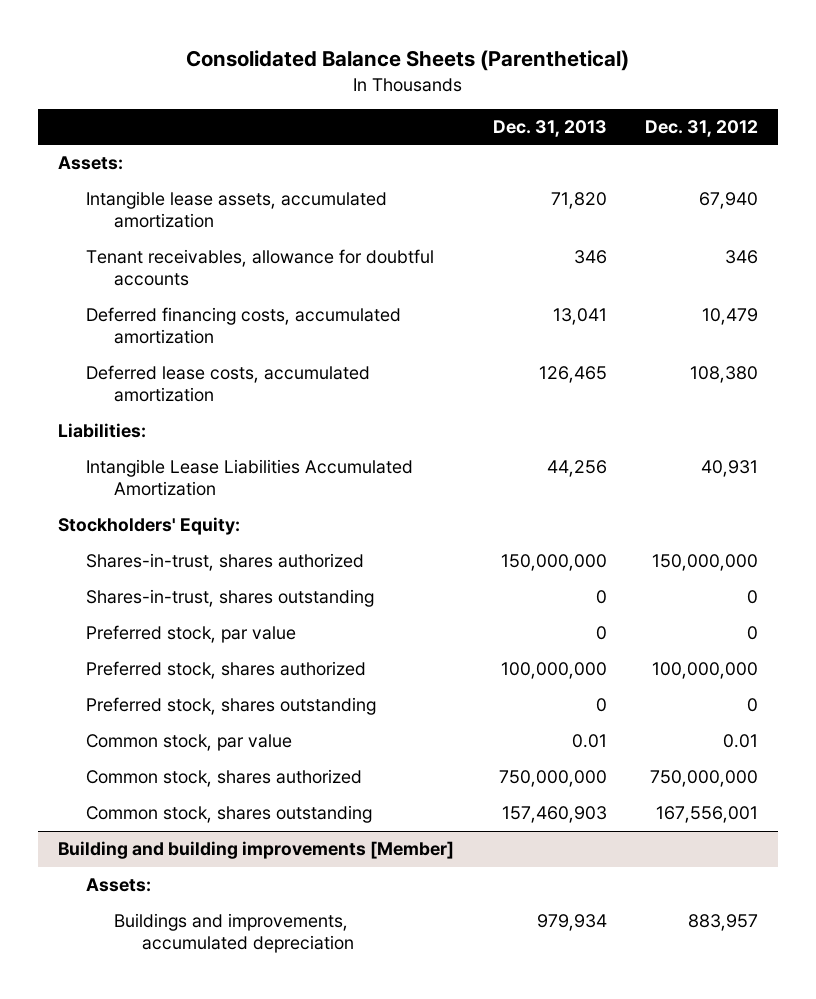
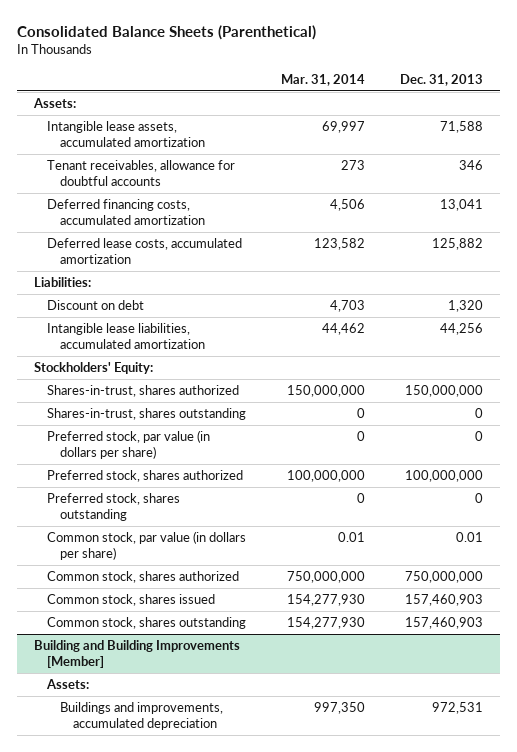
[645,119,759,137] Dec. 31, 2012 -> none
none -> [280,73,365,86] Mar. 31, 2014
[550,192,607,210] 71,820 -> [439,121,483,134] 71,588
[538,366,607,384] 126,465 -> [431,238,483,251] 125,882
none -> [46,300,144,311] Discount on debt
[85,459,413,497] Intangible Lease Liabilities Accumulated Amortization -> [46,323,205,349] Intangible lease liabilities, accumulated amortization
[85,625,296,644] Preferred stock, par value -> [46,430,210,459] Preferred stock, par value (in dollars per share)
[85,734,292,752] Common stock, par value -> [46,531,246,560] Common stock, par value (in dollars per share)
none -> [46,594,215,607] Common stock, shares issued
[57,841,454,860] Building and building improvements [Member] -> [34,640,241,668] Building and Building Improvements [Member]
[536,914,607,932] 979,934 -> [431,702,483,715] 972,531

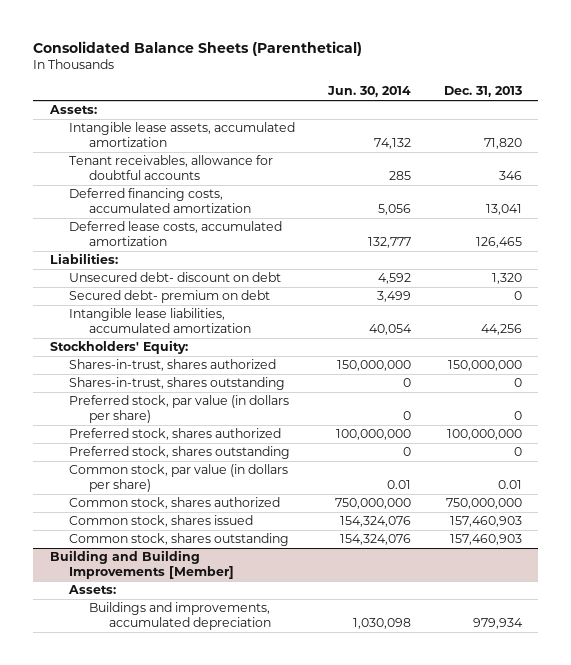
[280,73,365,86] Mar. 31, 2014 -> none
none -> [326,86,411,98] Jun. 30, 2014
[439,121,483,134] 71,588 -> [483,137,522,149] 71,820
[431,238,483,251] 125,882 -> [475,236,522,248] 126,465
[46,300,144,311] Discount on debt -> [69,272,282,283] Unsecured debt- discount on debt
none -> [69,290,271,304] Secured debt- premium on debt
[431,702,483,715] 972,531 -> [472,617,523,629] 979,934

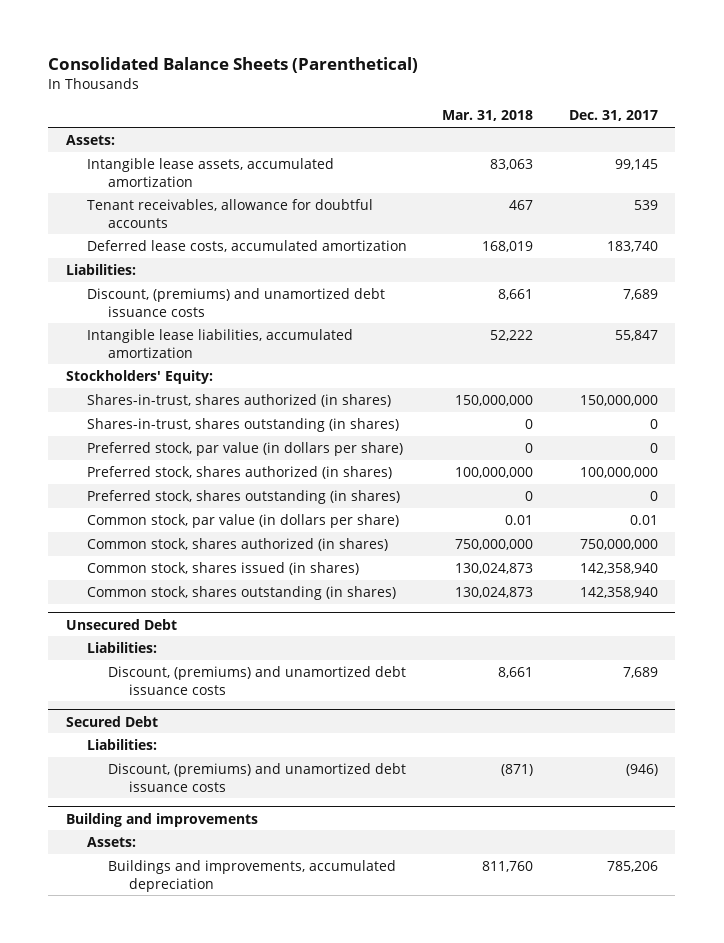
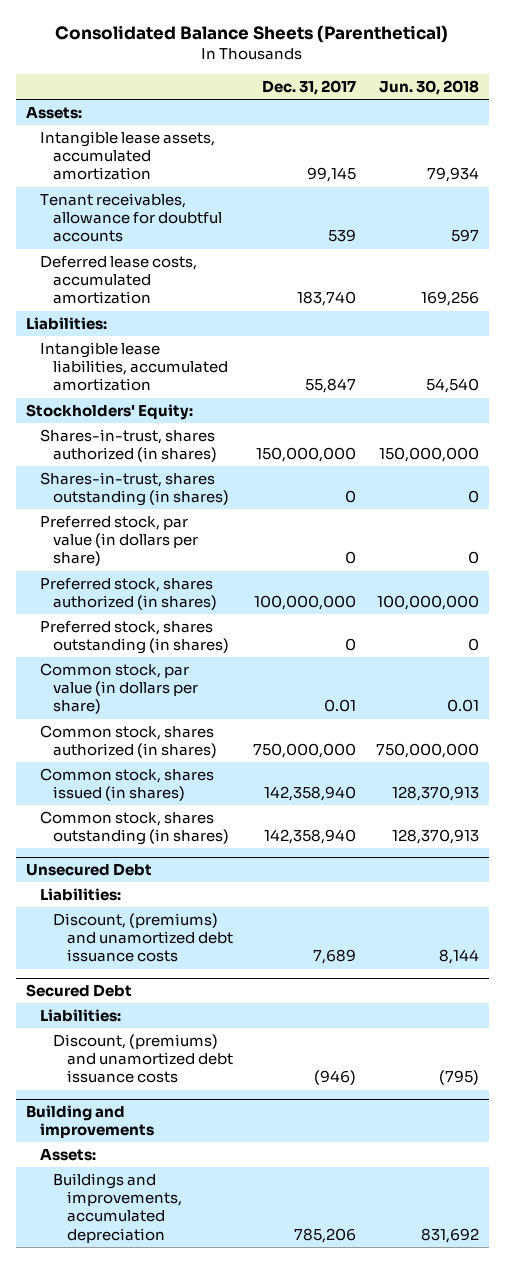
[442,110,534,122] Mar. 31, 2018 -> none
none -> [378,79,479,95] Jun. 30, 2018
[86,287,385,317] Discount, (premiums) and unamortized debt issuance costs -> none

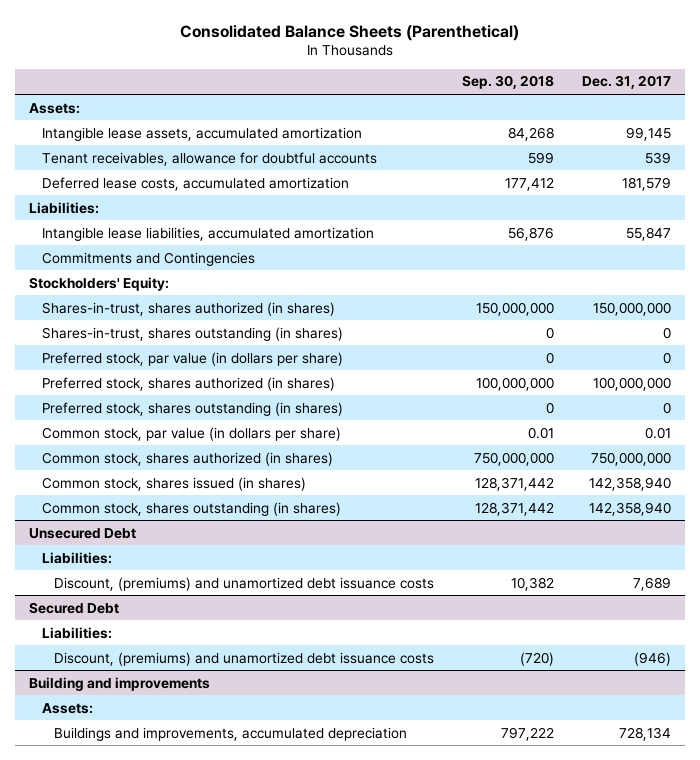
[378,79,479,95] Jun. 30, 2018 -> none
none -> [462,75,555,90] Sep. 30, 2018
[296,291,356,307] 183,740 -> [622,176,672,191] 181,579
none -> [41,251,255,266] Commitments and Contingencies
[293,1227,356,1243] 785,206 -> [619,726,672,741] 728,134

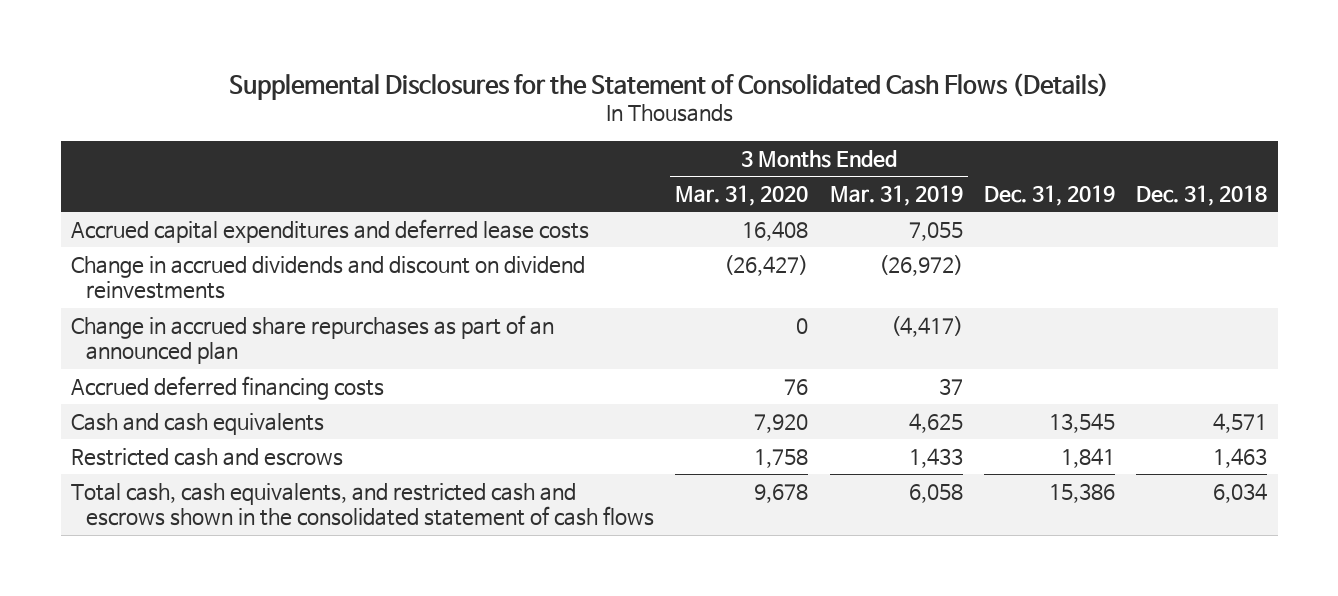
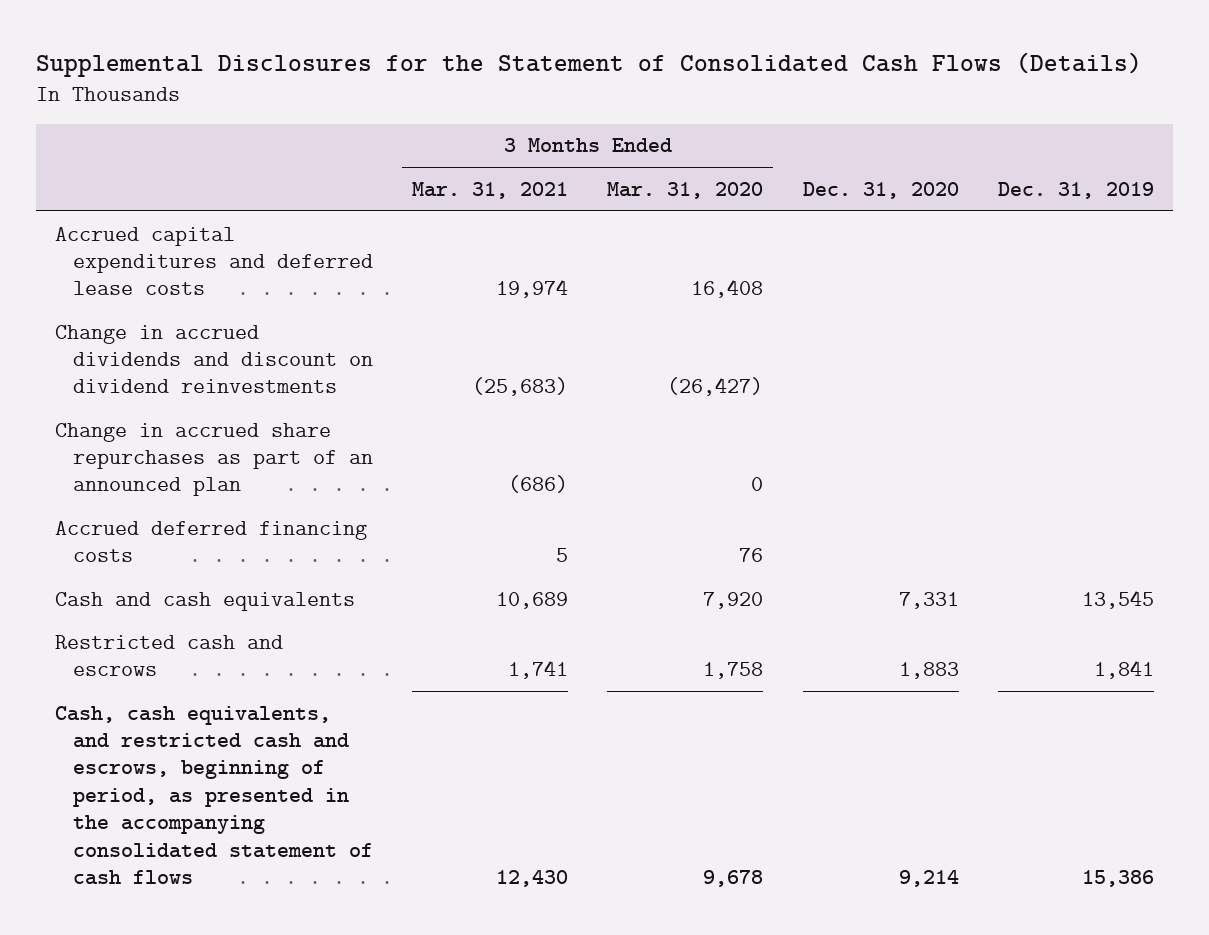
[829,185,963,207] Mar. 31, 2019 -> none
[1135,185,1267,207] Dec. 31, 2018 -> none
none -> [412,181,569,199] Mar. 31, 2021
none -> [802,181,959,199] Dec. 31, 2020
[71,483,655,527] Total cash, cash equivalents, and restricted cash and escrows shown in the consolidated statement of cash flows -> [55,705,373,886] Cash, cash equivalents, and restricted cash and escrows, beginning of period, as presented in the accompanying consolidated statement of cash flows

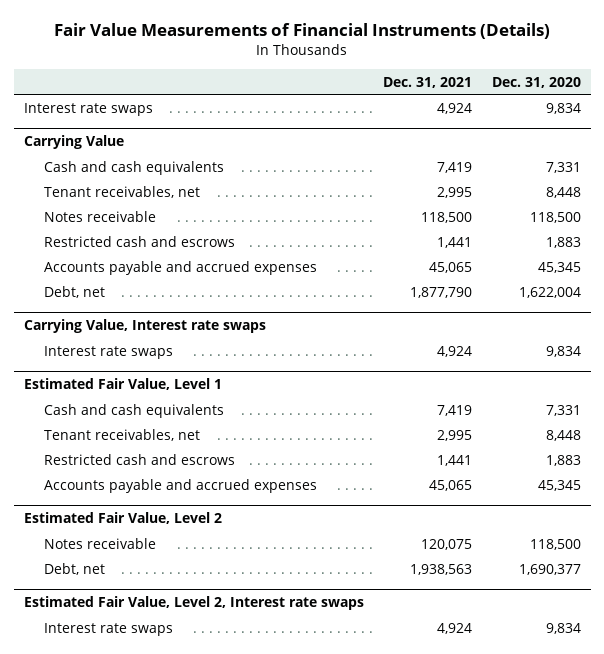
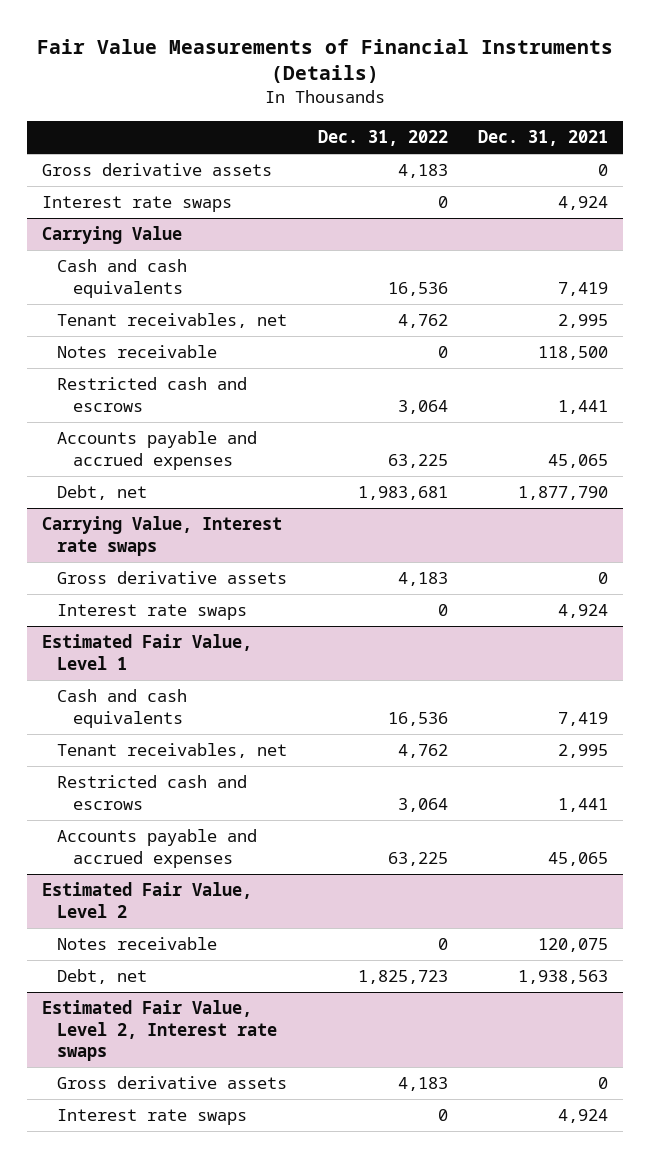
[491,76,581,88] Dec. 31, 2020 -> none
none -> [317,130,448,147] Dec. 31, 2022
none -> [42,163,273,177] Gross derivative assets
none -> [57,571,288,585] Gross derivative assets
none -> [57,1076,288,1090] Gross derivative assets

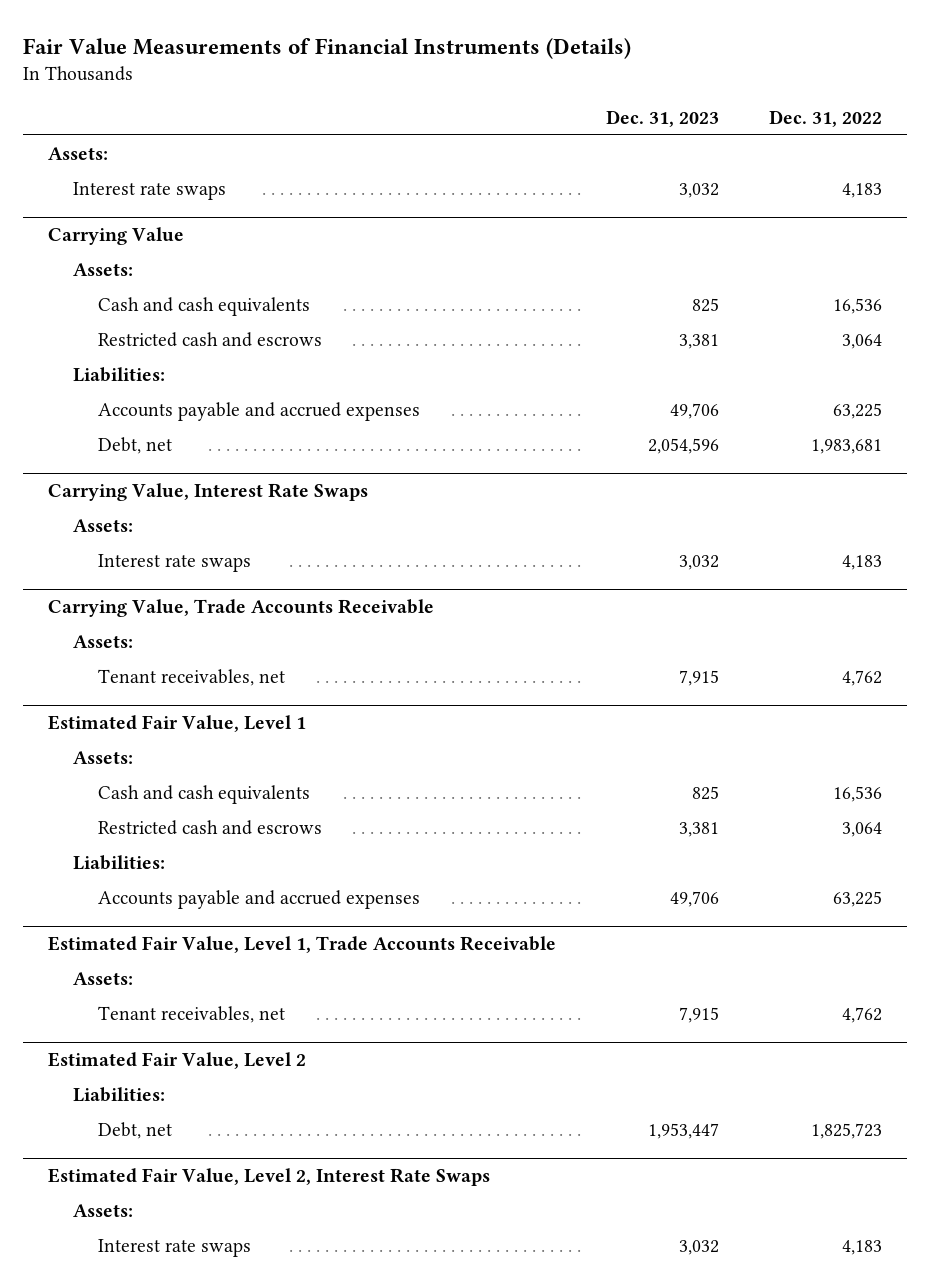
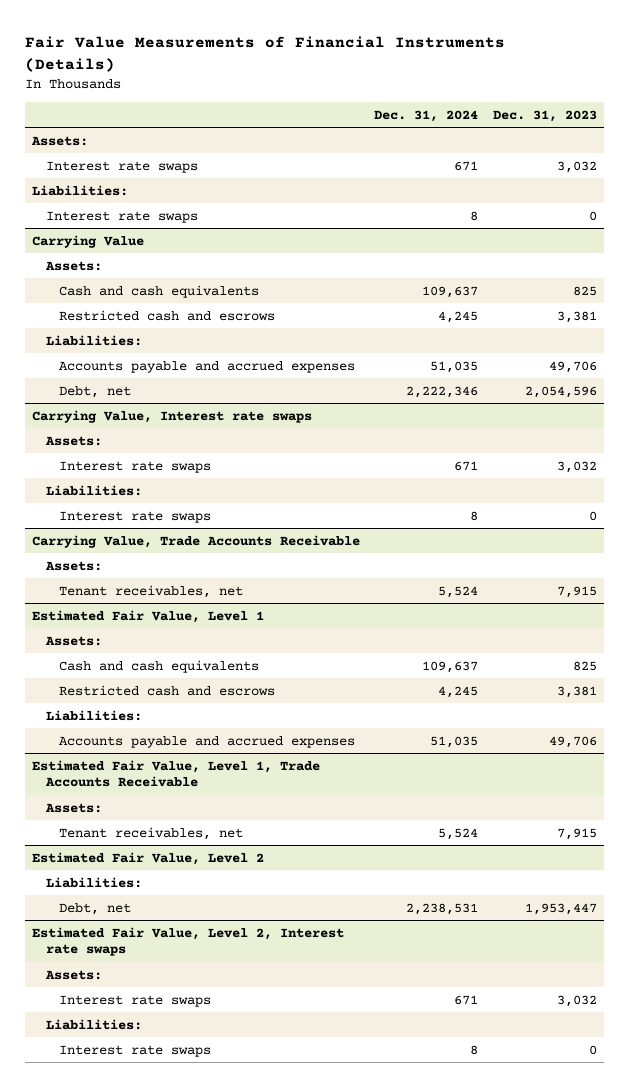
[769,109,883,127] Dec. 31, 2022 -> none
none -> [374,109,479,122] Dec. 31, 2024
none -> [32,184,129,196] Liabilities:
none -> [45,210,198,223] Interest rate swaps
[48,483,369,502] Carrying Value, Interest Rate Swaps -> [32,409,313,423] Carrying Value, Interest rate swaps
none -> [45,484,142,496] Liabilities:
none -> [58,510,211,523] Interest rate swaps
[48,1168,491,1187] Estimated Fair Value, Level 2, Interest Rate Swaps -> [32,926,345,957] Estimated Fair Value, Level 2, Interest rate swaps
none -> [45,1018,142,1030] Liabilities:
none -> [58,1044,211,1057] Interest rate swaps

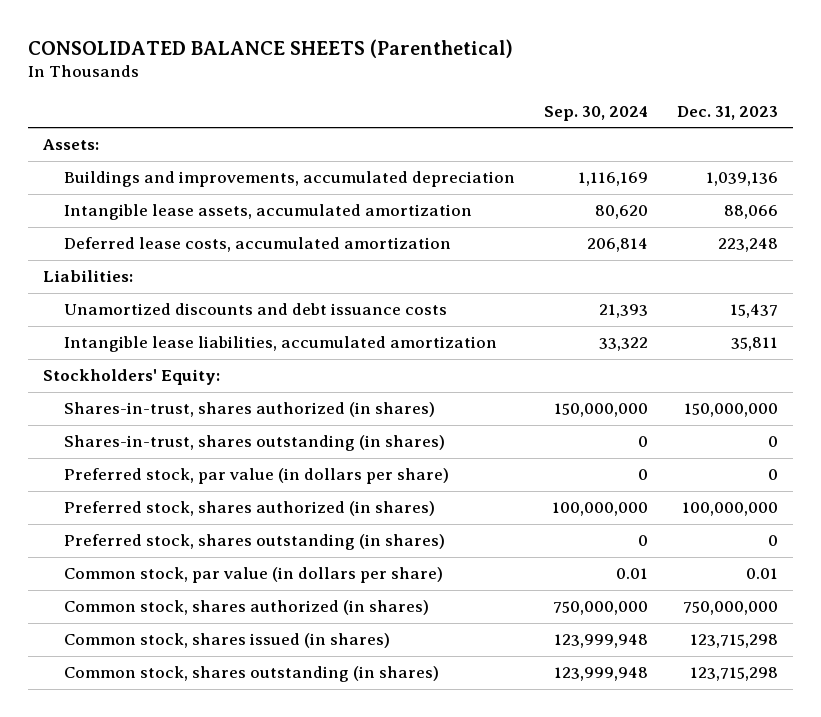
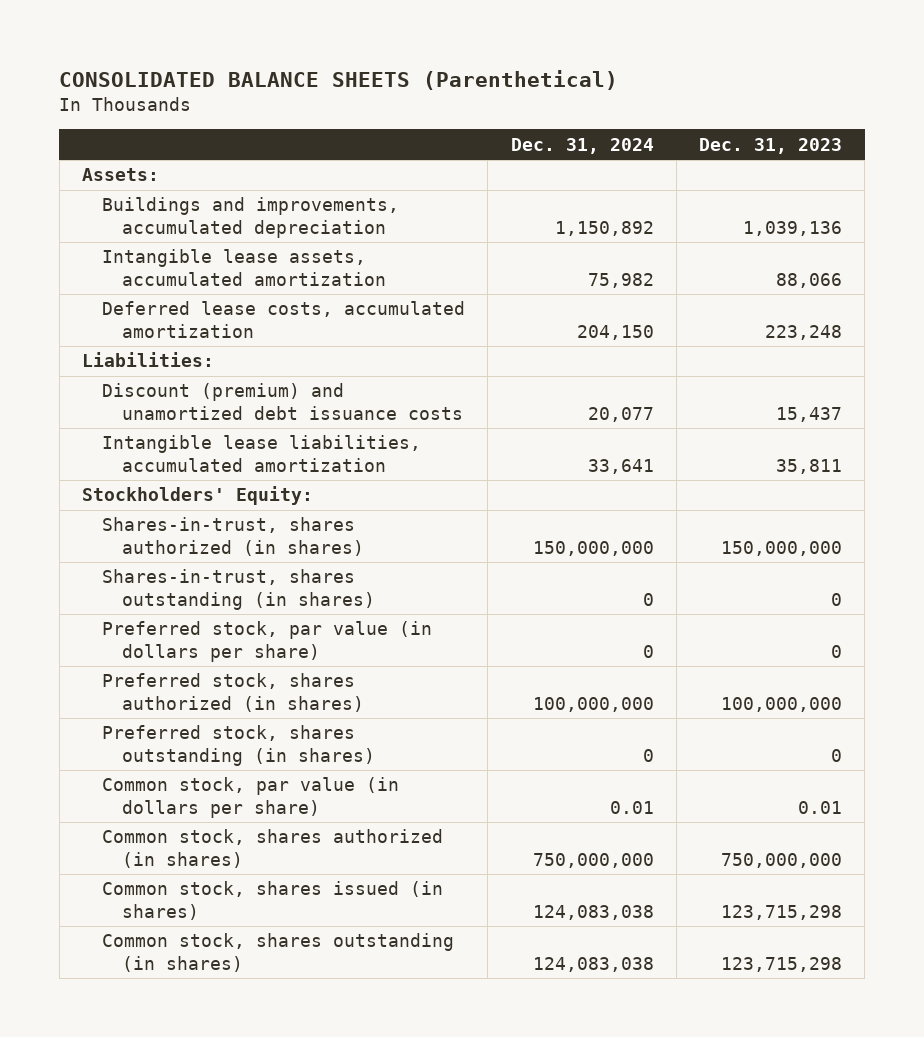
[544,105,649,121] Sep. 30, 2024 -> none
none -> [510,137,654,154] Dec. 31, 2024
[64,303,448,316] Unamortized discounts and debt issuance costs -> [102,383,464,421] Discount (premium) and unamortized debt issuance costs

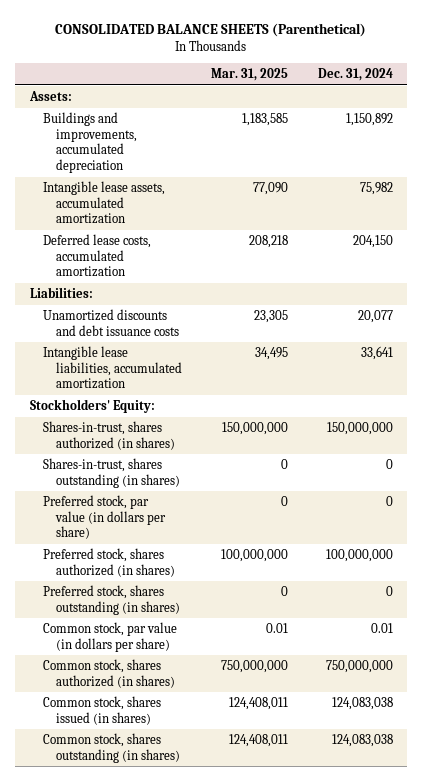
[698,137,842,154] Dec. 31, 2023 -> none
none -> [211,68,289,82] Mar. 31, 2025
[102,383,464,421] Discount (premium) and unamortized debt issuance costs -> [42,309,180,336] Unamortized discounts and debt issuance costs

